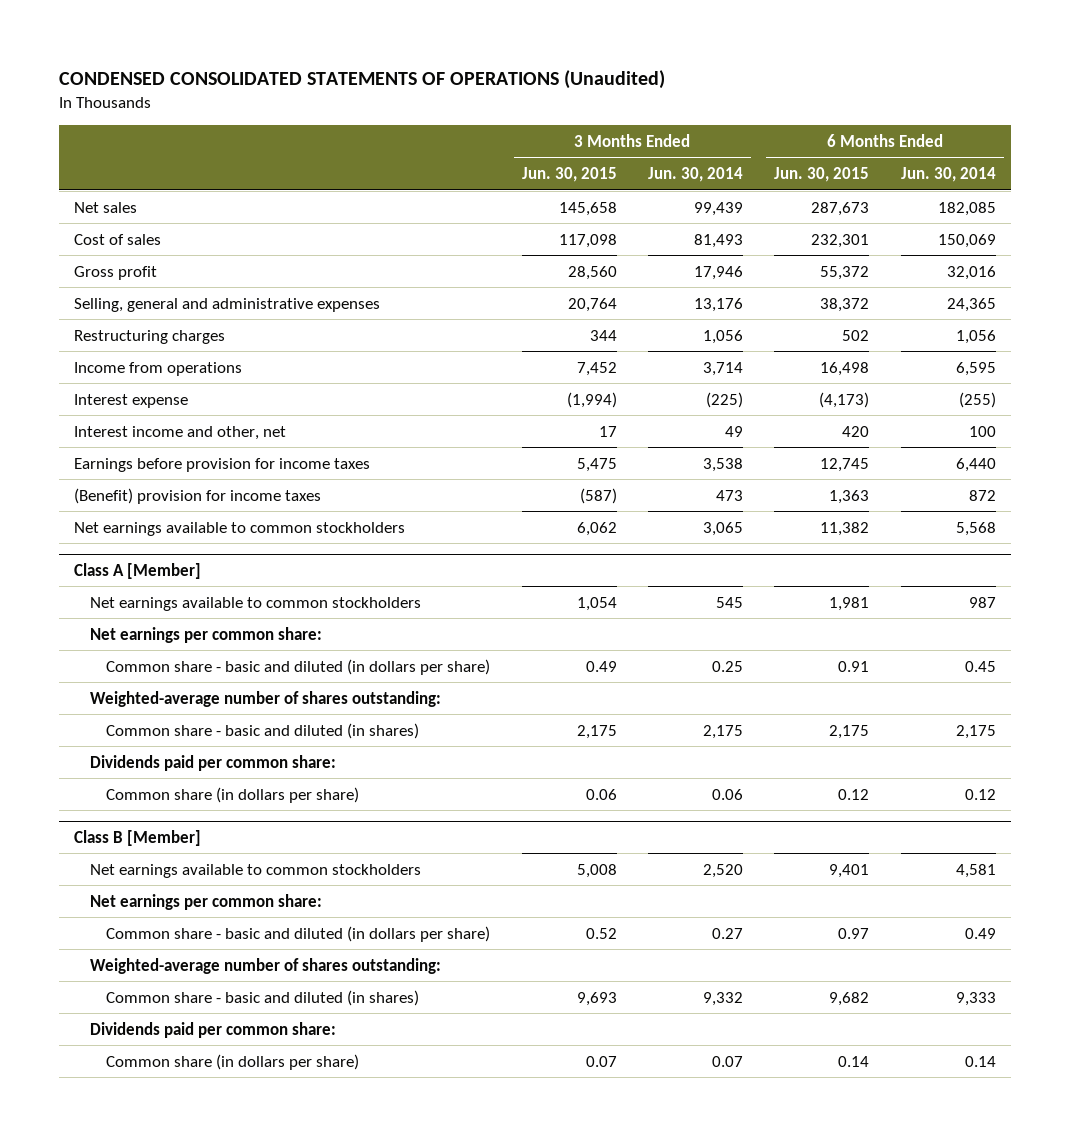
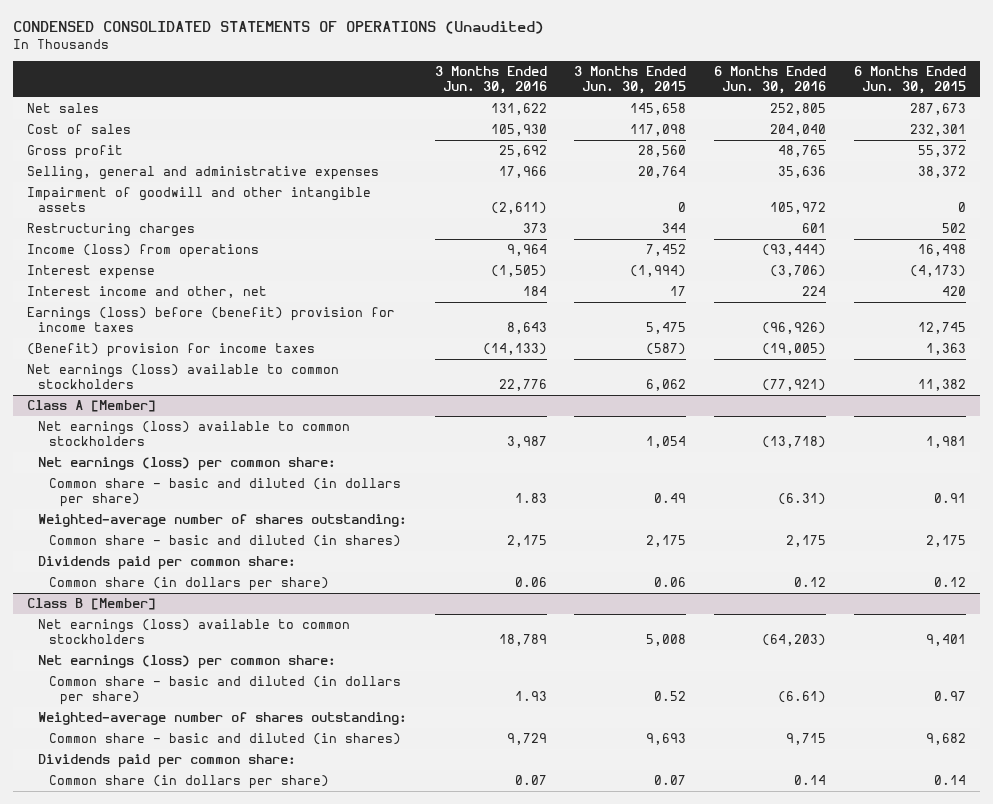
[647,167,743,183] Jun. 30, 2014 -> none
[900,167,996,183] Jun. 30, 2014 -> none
none -> [434,66,547,95] 3 Months Ended Jun. 30, 2016
none -> [714,66,827,95] 6 Months Ended Jun. 30, 2016
none -> [26,187,371,213] Impairment of goodwill and other intangible assets
[74,361,243,376] Income from operations -> [26,244,259,259] Income (loss) from operations
[74,457,371,472] Earnings before provision for income taxes -> [26,307,395,333] Earnings (loss) before (benefit) provision for income taxes
[74,521,406,536] Net earnings available to common stockholders -> [26,364,339,390] Net earnings (loss) available to common stockholders
[90,596,422,611] Net earnings available to common stockholders -> [37,421,350,447] Net earnings (loss) available to common stockholders
[90,626,323,643] Net earnings per common share: -> [37,457,336,472] Net earnings (loss) per common share:
[90,863,422,878] Net earnings available to common stockholders -> [37,619,350,645] Net earnings (loss) available to common stockholders
[90,893,323,910] Net earnings per common share: -> [37,655,336,670] Net earnings (loss) per common share:

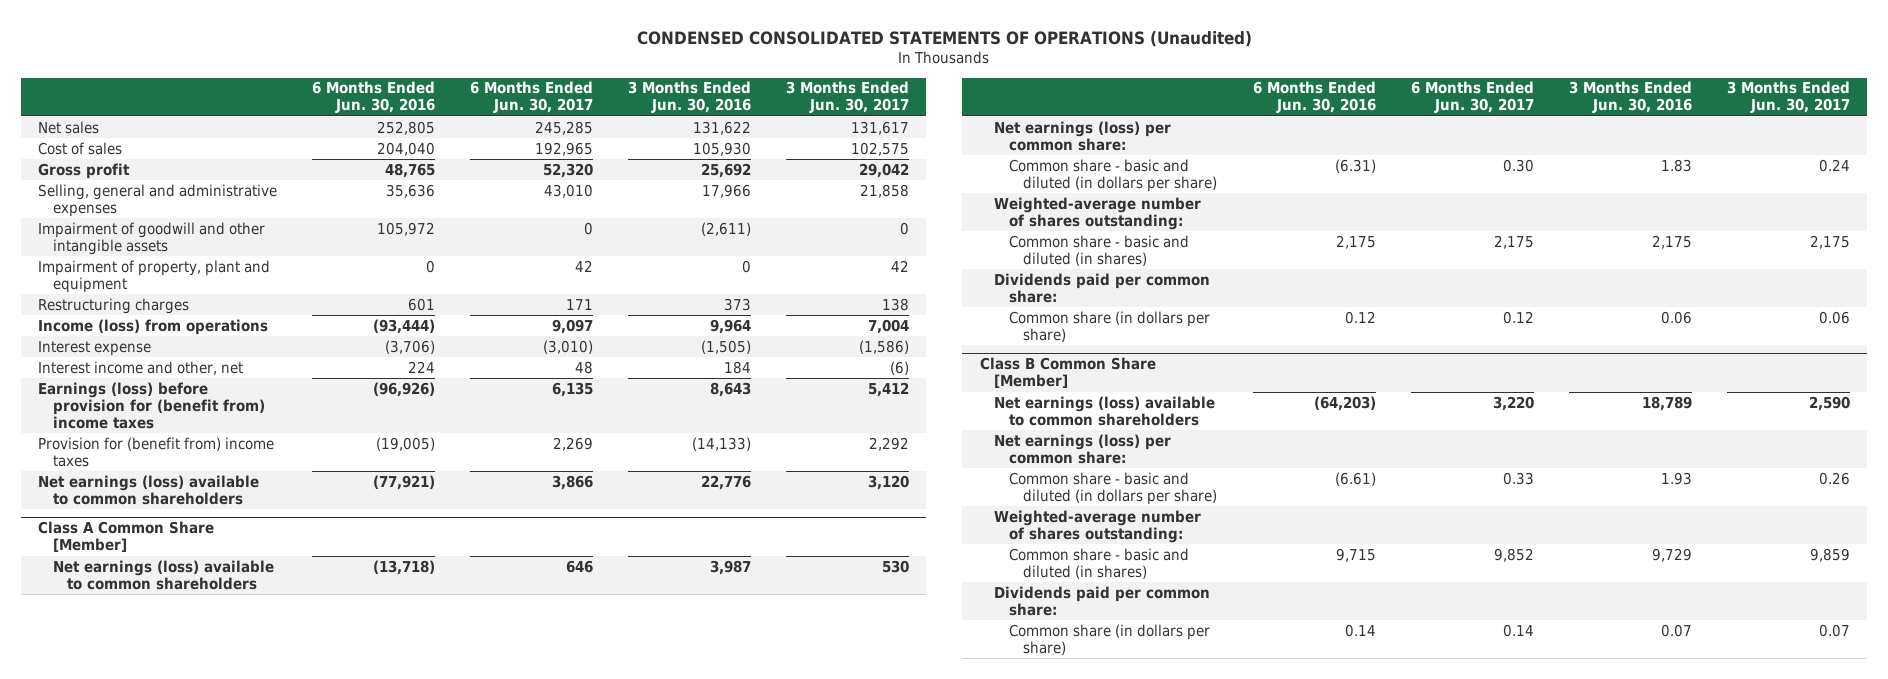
[574,66,687,95] 3 Months Ended Jun. 30, 2015 -> none
[854,66,967,95] 6 Months Ended Jun. 30, 2015 -> none
none -> [469,81,593,114] 6 Months Ended Jun. 30, 2017
none -> [785,81,909,114] 3 Months Ended Jun. 30, 2017
none -> [38,259,271,293] Impairment of property, plant and equipment
[26,307,395,333] Earnings (loss) before (benefit) provision for income taxes -> [38,381,265,429] Earnings (loss) before provision for (benefit from) income taxes
[26,343,315,358] (Benefit) provision for income taxes -> [38,436,275,467] Provision for (benefit from) income taxes
[26,364,339,390] Net earnings (loss) available to common stockholders -> [38,474,260,505] Net earnings (loss) available to common shareholders
[26,400,156,413] Class A [Member] -> [38,521,215,553] Class A Common Share [Member]
[37,421,350,447] Net earnings (loss) available to common stockholders -> [52,559,274,590] Net earnings (loss) available to common shareholders
[26,598,156,611] Class B [Member] -> [979,357,1156,389] Class B Common Share [Member]
[37,619,350,645] Net earnings (loss) available to common stockholders -> [994,395,1216,426] Net earnings (loss) available to common shareholders

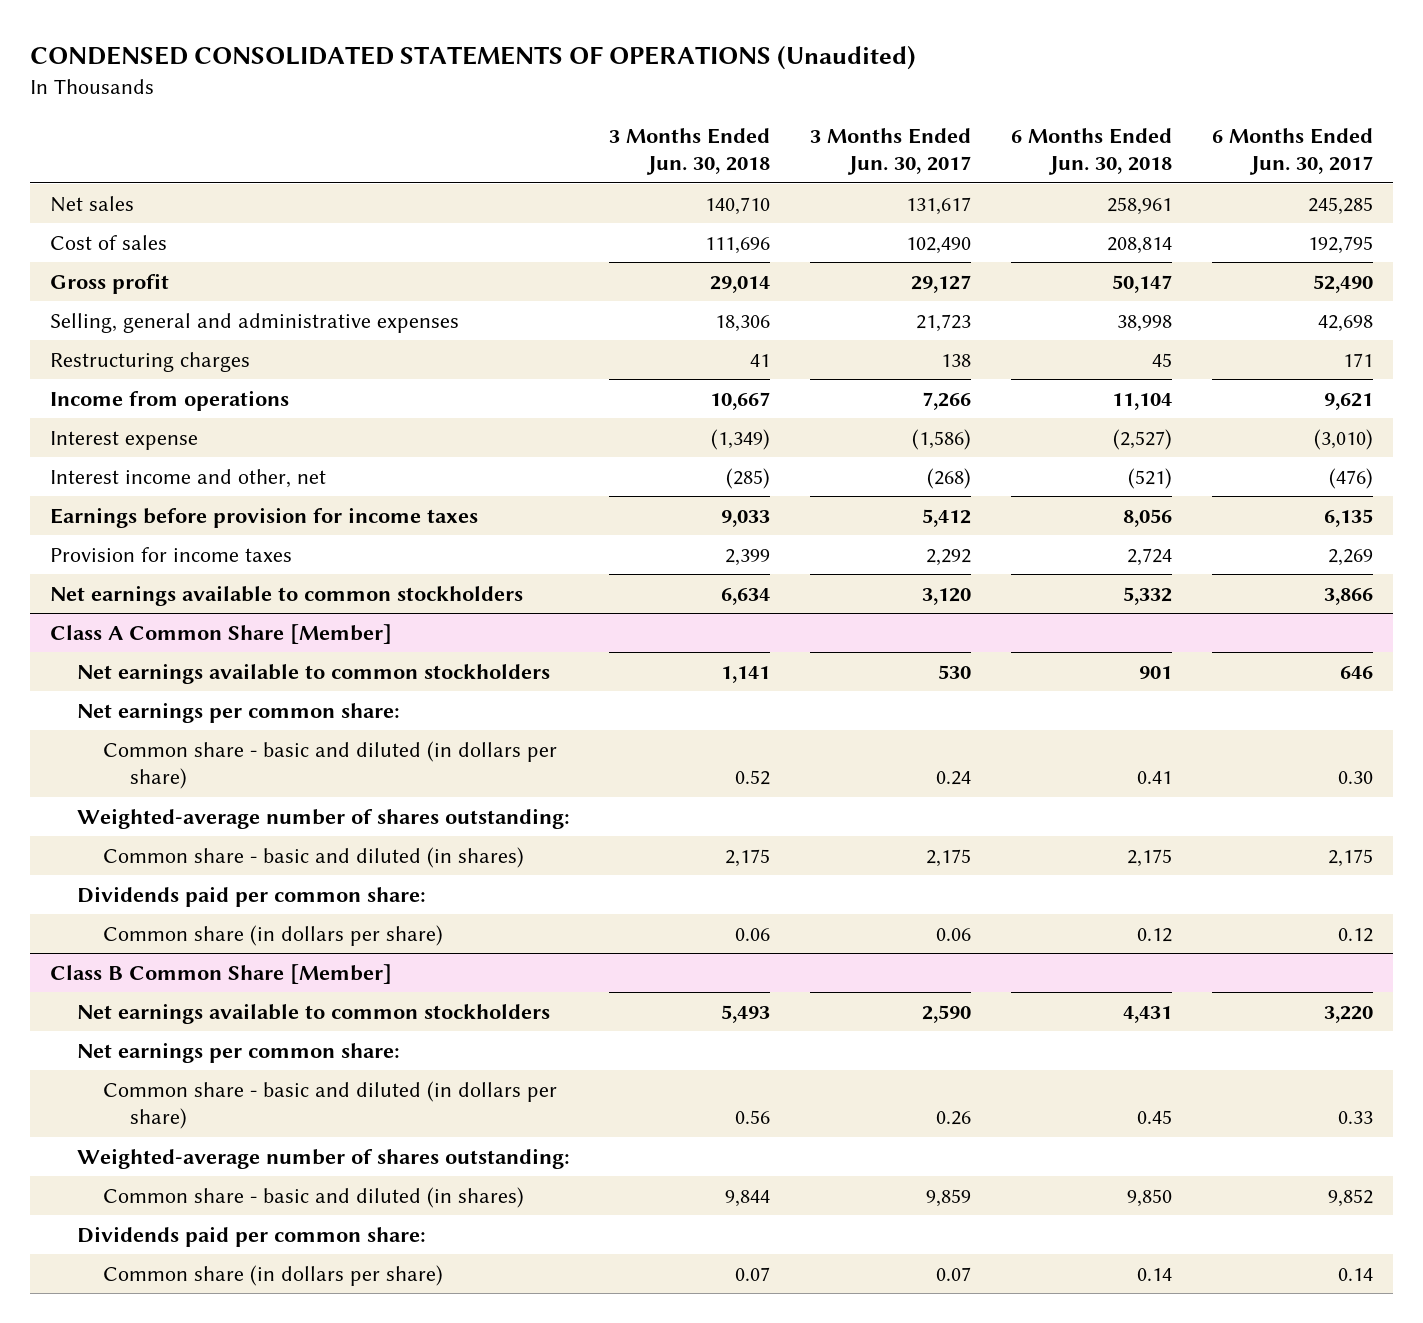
[312,81,436,114] 6 Months Ended Jun. 30, 2016 -> none
[627,81,751,114] 3 Months Ended Jun. 30, 2016 -> none
none -> [609,127,771,176] 3 Months Ended Jun. 30, 2018
none -> [1010,127,1172,176] 6 Months Ended Jun. 30, 2018
[38,221,266,255] Impairment of goodwill and other intangible assets -> none
[38,259,271,293] Impairment of property, plant and equipment -> none
[534,141,593,156] 192,965 -> [1307,235,1373,254] 192,795
[850,141,909,156] 102,575 -> [906,236,972,254] 102,490
[542,162,593,178] 52,320 -> [1312,274,1373,293] 52,490
[858,162,909,178] 29,042 -> [911,274,972,293] 29,127
[543,183,593,198] 43,010 -> [1317,314,1373,332] 42,698
[859,183,909,198] 21,858 -> [916,313,972,332] 21,723
[38,318,269,335] Income (loss) from operations -> [50,389,290,411] Income from operations
[551,318,593,334] 9,097 -> [1323,392,1373,410] 9,621
[867,318,909,334] 7,004 -> [922,391,972,410] 7,266
[574,360,593,374] 48 -> [1328,467,1373,489] (476)
[889,360,909,375] (6) -> [927,467,972,489] (268)
[38,381,265,429] Earnings (loss) before provision for (benefit from) income taxes -> [50,506,479,528] Earnings before provision for income taxes
[38,436,275,467] Provision for (benefit from) income taxes -> [50,546,293,562] Provision for income taxes
[38,474,260,505] Net earnings (loss) available to common shareholders -> [50,584,524,606] Net earnings available to common stockholders
[52,559,274,590] Net earnings (loss) available to common shareholders -> [76,662,550,684] Net earnings available to common stockholders
[994,120,1172,151] Net earnings (loss) per common share: -> [76,701,400,723] Net earnings per common share:
[994,395,1216,426] Net earnings (loss) available to common shareholders -> [76,1002,550,1024] Net earnings available to common stockholders
[994,433,1172,464] Net earnings (loss) per common share: -> [76,1041,400,1063] Net earnings per common share:

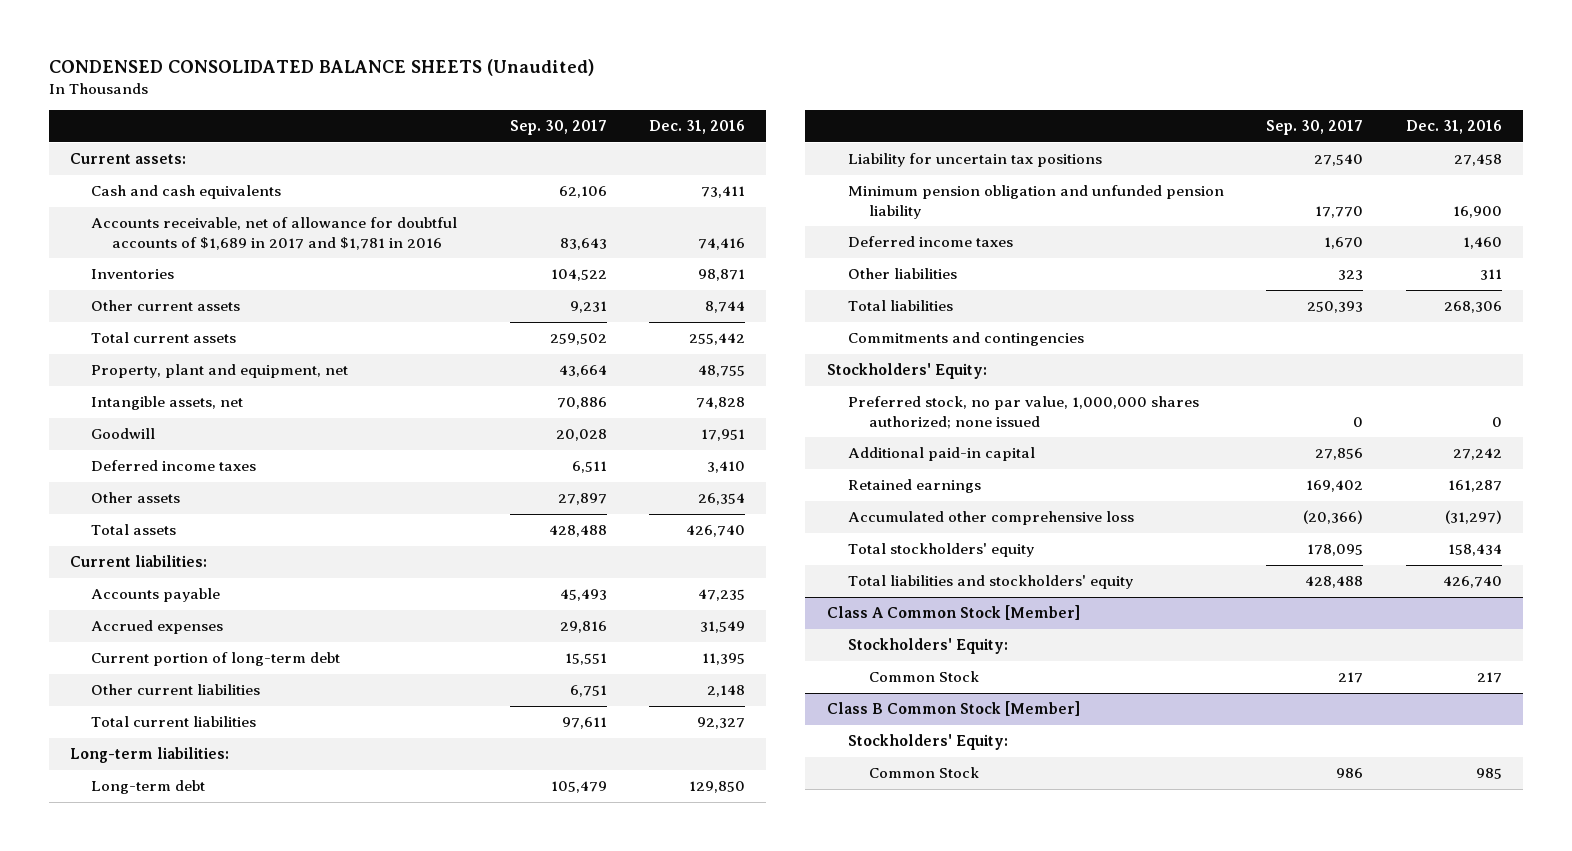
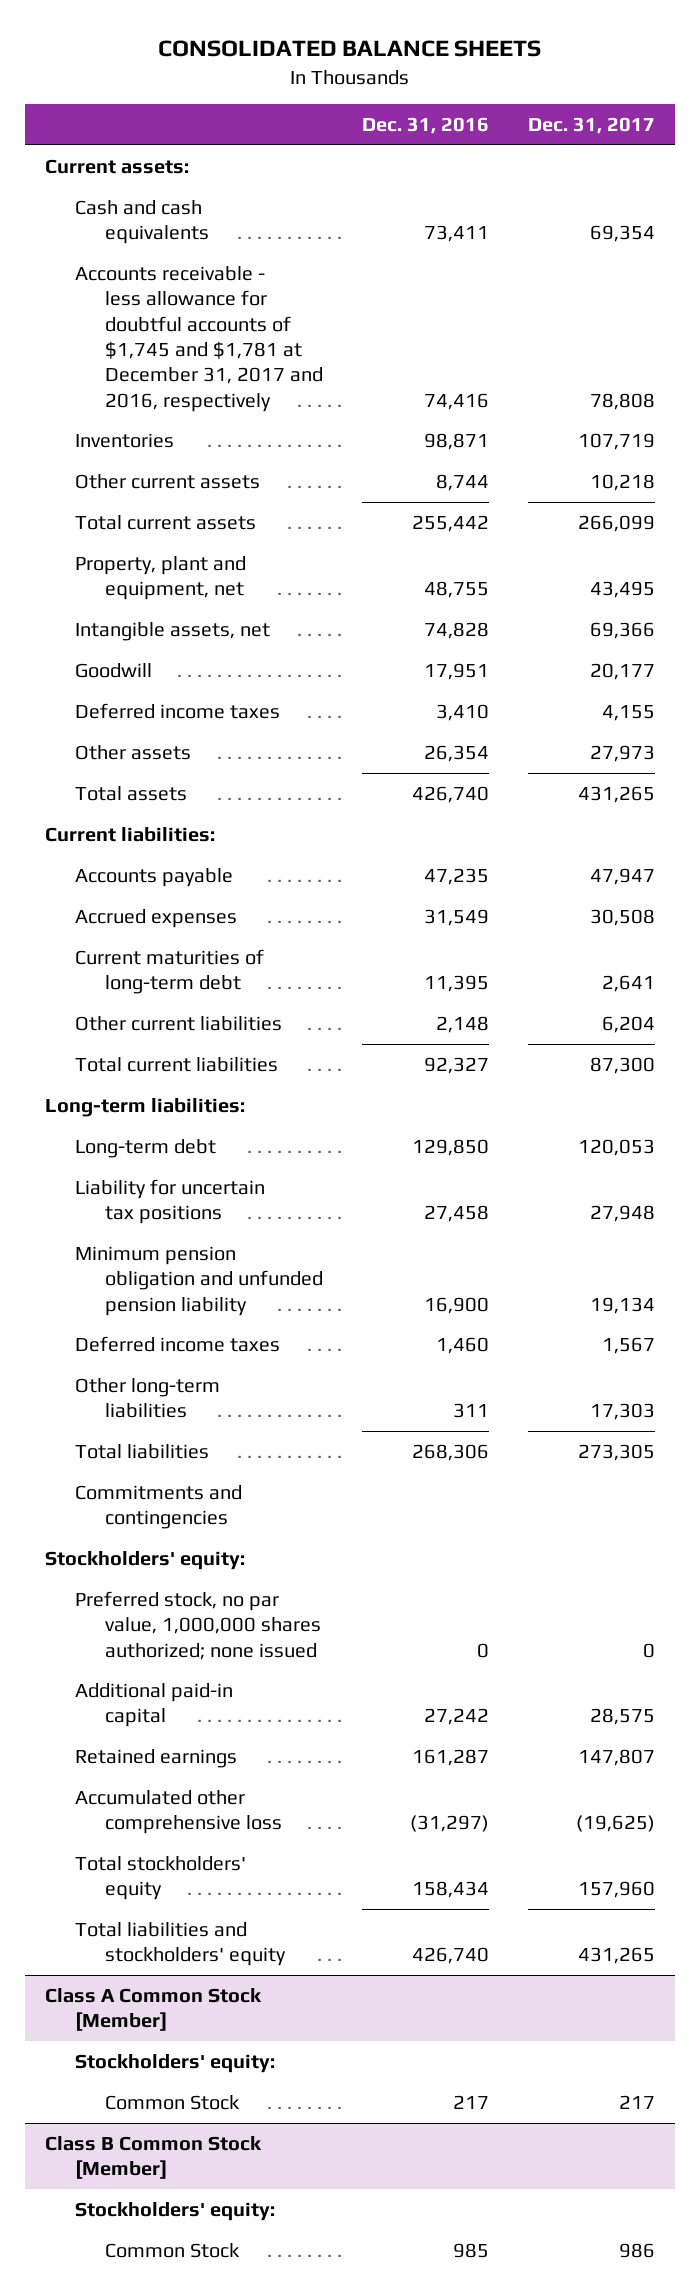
[48,58,594,76] CONDENSED CONSOLIDATED BALANCE SHEETS (Unaudited) -> [157,40,541,58] CONSOLIDATED BALANCE SHEETS
[509,119,607,135] Sep. 30, 2017 -> none
none -> [528,116,656,134] Dec. 31, 2017
[91,217,458,250] Accounts receivable, net of allowance for doubtful accounts of $1,689 in 2017 and $1,781 in 2016 -> [74,265,323,412] Accounts receivable - less allowance for doubtful accounts of $1,745 and $1,781 at December 31, 2017 and 2016, respectively
[91,652,341,667] Current portion of long-term debt -> [74,948,264,995] Current maturities of long-term debt
[847,268,957,280] Other liabilities -> [74,1377,220,1419] Other long-term liabilities
[826,363,987,380] Stockholders' Equity: -> [44,1550,245,1570] Stockholders' equity:
[847,638,1008,655] Stockholders' Equity: -> [74,2053,275,2073] Stockholders' equity:
[847,734,1008,751] Stockholders' Equity: -> [74,2201,275,2221] Stockholders' equity:

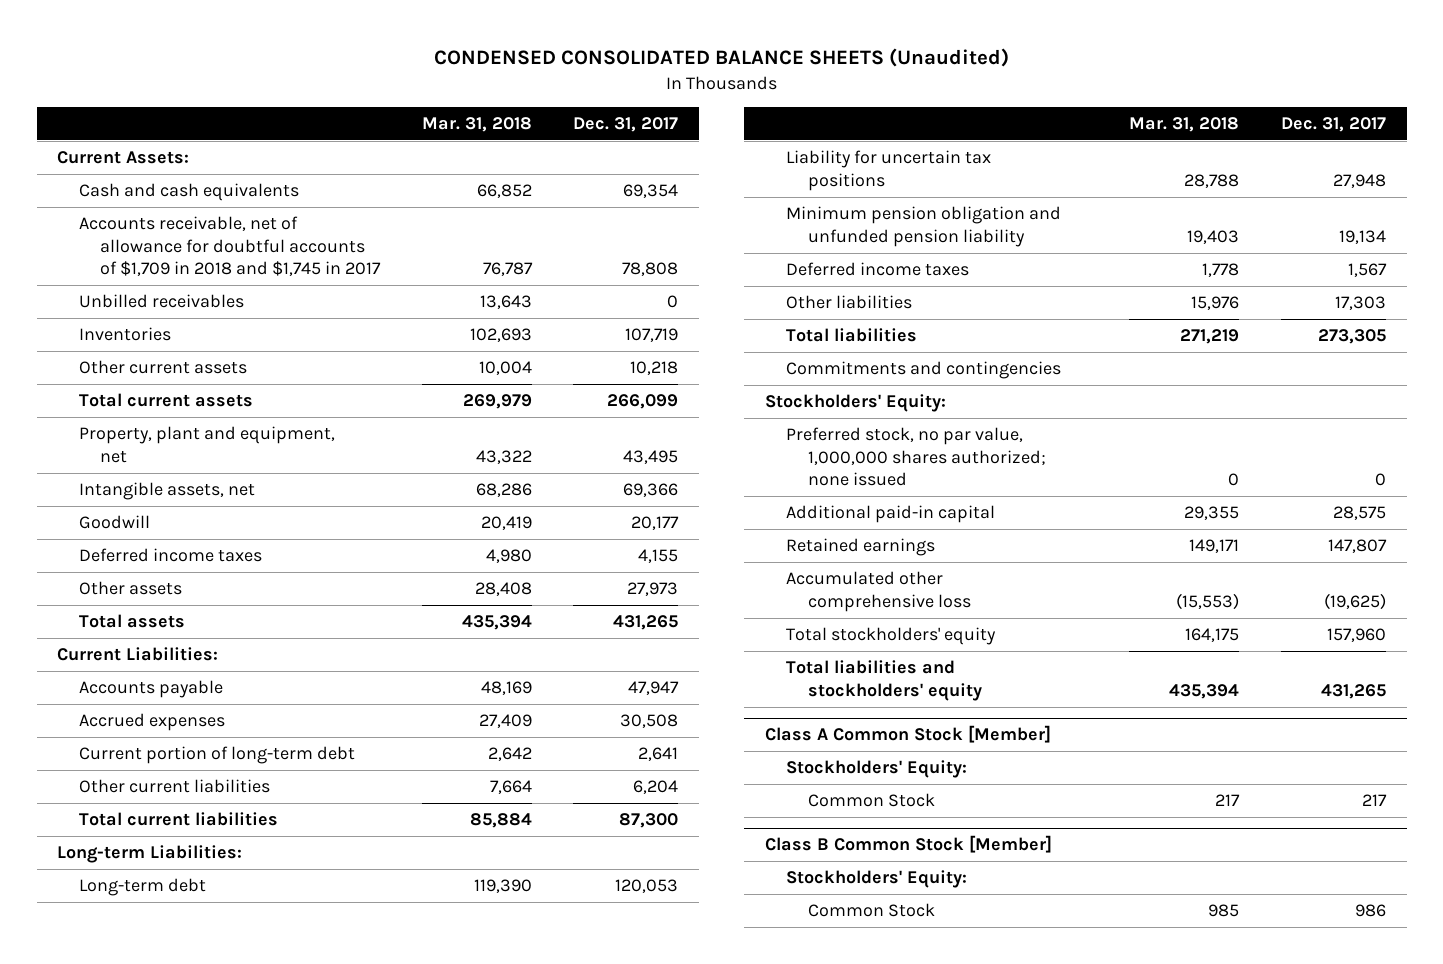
[157,40,541,58] CONSOLIDATED BALANCE SHEETS -> [433,48,1009,68] CONDENSED CONSOLIDATED BALANCE SHEETS (Unaudited)
[361,116,489,134] Dec. 31, 2016 -> none
none -> [421,116,532,132] Mar. 31, 2018
[44,158,189,174] Current assets: -> [57,151,190,165] Current Assets:
[74,265,323,412] Accounts receivable - less allowance for doubtful accounts of $1,745 and $1,781 at December 31, 2017 and 2016, respectively -> [78,216,382,277] Accounts receivable, net of allowance for doubtful accounts of $1,709 in 2018 and $1,745 in 2017
none -> [78,294,244,309] Unbilled receivables
[44,826,215,842] Current liabilities: -> [57,647,219,662] Current Liabilities:
[74,948,264,995] Current maturities of long-term debt -> [78,746,355,765] Current portion of long-term debt
[44,1097,245,1117] Long-term liabilities: -> [57,845,243,864] Long-term Liabilities:
[74,1377,220,1419] Other long-term liabilities -> [786,295,913,310] Other liabilities
[44,1550,245,1570] Stockholders' equity: -> [764,394,946,413] Stockholders' Equity:
[74,2053,275,2073] Stockholders' equity: -> [786,760,968,779] Stockholders' Equity:
[74,2201,275,2221] Stockholders' equity: -> [786,870,968,889] Stockholders' Equity:

